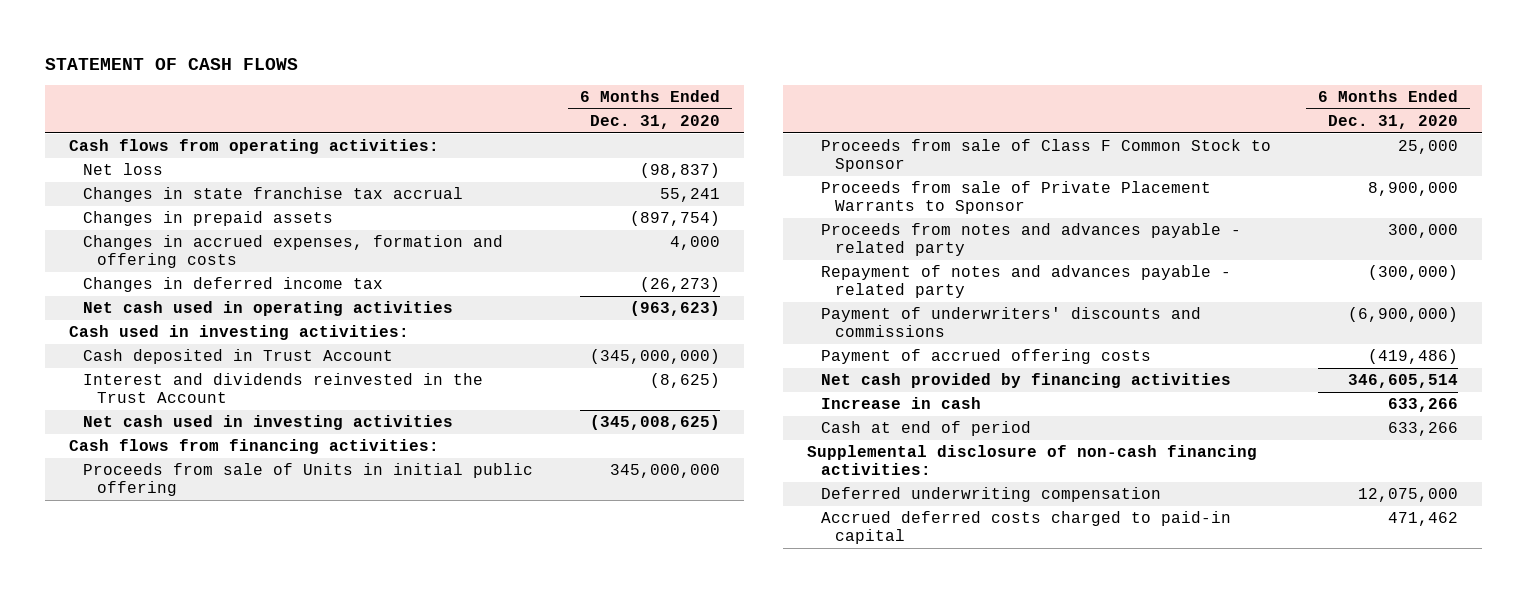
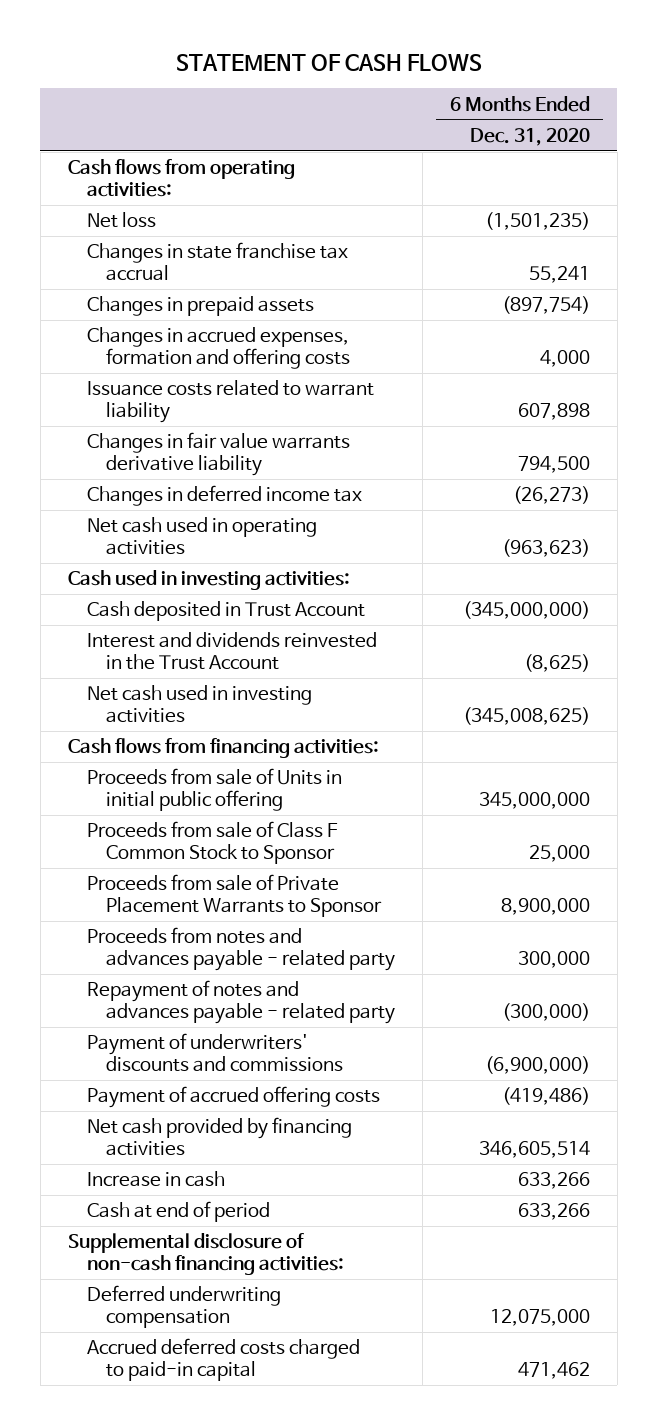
[640,163,721,179] (98,837) -> [484,212,590,231] (1,501,235)
none -> [86,380,374,424] Issuance costs related to warrant liability
none -> [86,432,350,477] Changes in fair value warrants derivative liability

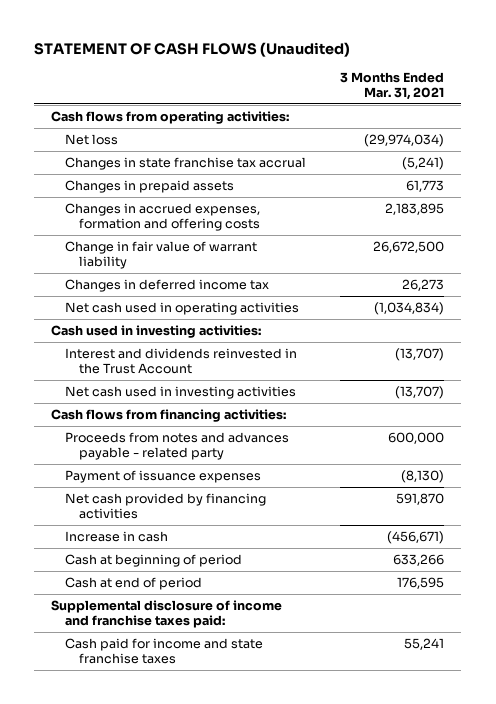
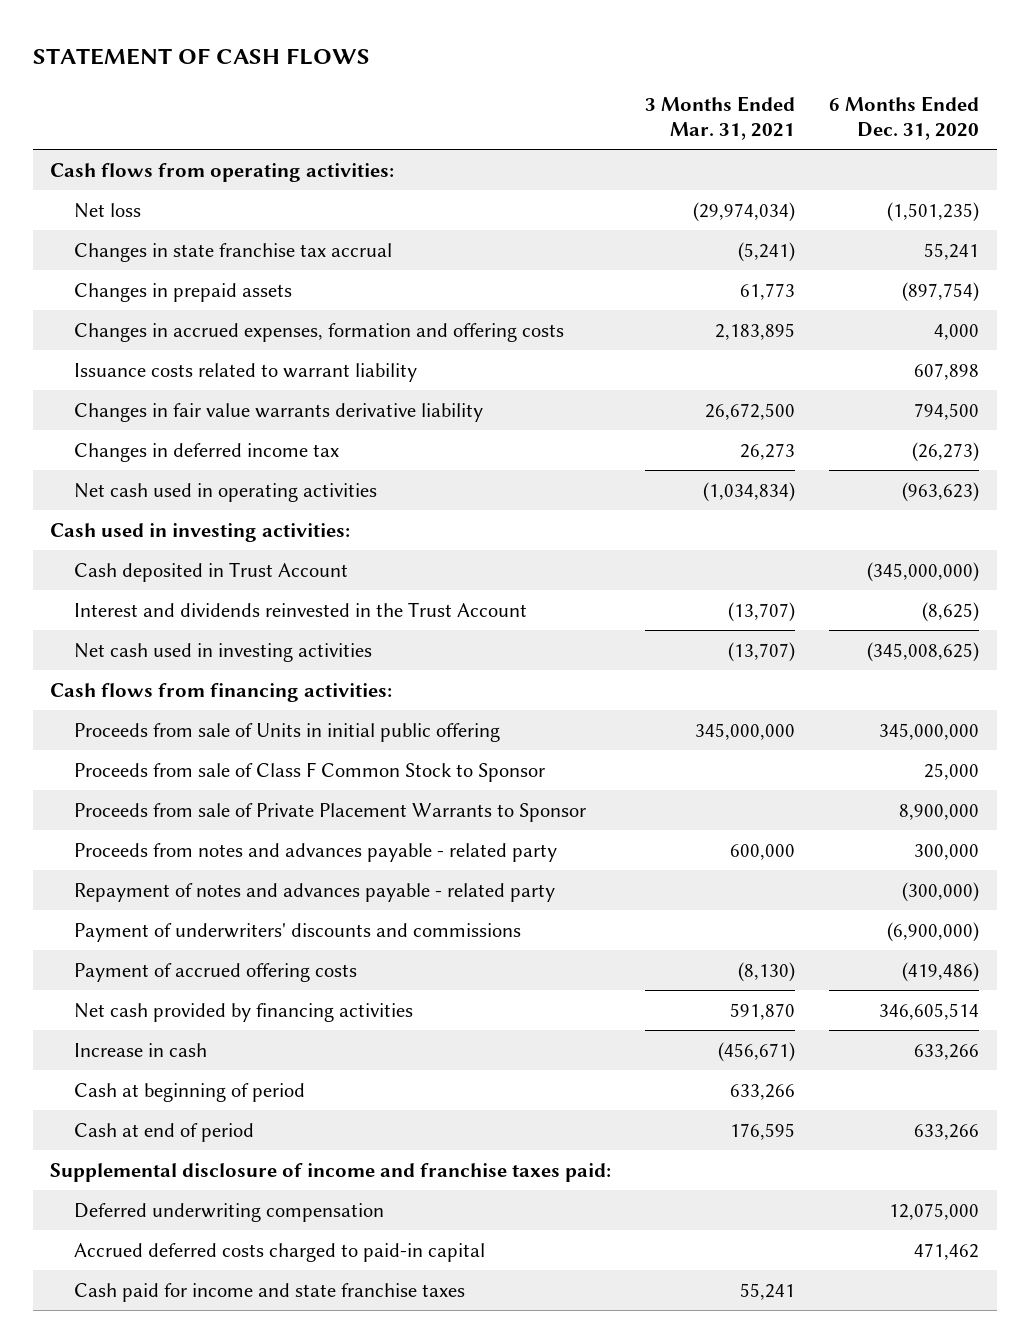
[34,41,351,57] STATEMENT OF CASH FLOWS (Unaudited) -> [32,48,370,66] STATEMENT OF CASH FLOWS
none -> [829,96,980,140] 6 Months Ended Dec. 31, 2020
none -> [74,362,418,382] Issuance costs related to warrant liability
[65,241,258,269] Change in fair value of warrant liability -> [74,402,484,422] Changes in fair value warrants derivative liability
none -> [74,561,349,582] Cash deposited in Trust Account
none -> [74,722,501,742] Proceeds from sale of Units in initial public offering
none -> [74,761,546,782] Proceeds from sale of Class F Common Stock to Sponsor
none -> [74,802,587,822] Proceeds from sale of Private Placement Warrants to Sponsor
none -> [74,882,556,902] Repayment of notes and advances payable - related party
none -> [74,922,522,942] Payment of underwriters' discounts and commissions
[65,470,262,484] Payment of issuance expenses -> [74,962,358,982] Payment of accrued offering costs
none -> [74,1202,385,1222] Deferred underwriting compensation
none -> [74,1242,486,1262] Accrued deferred costs charged to paid-in capital

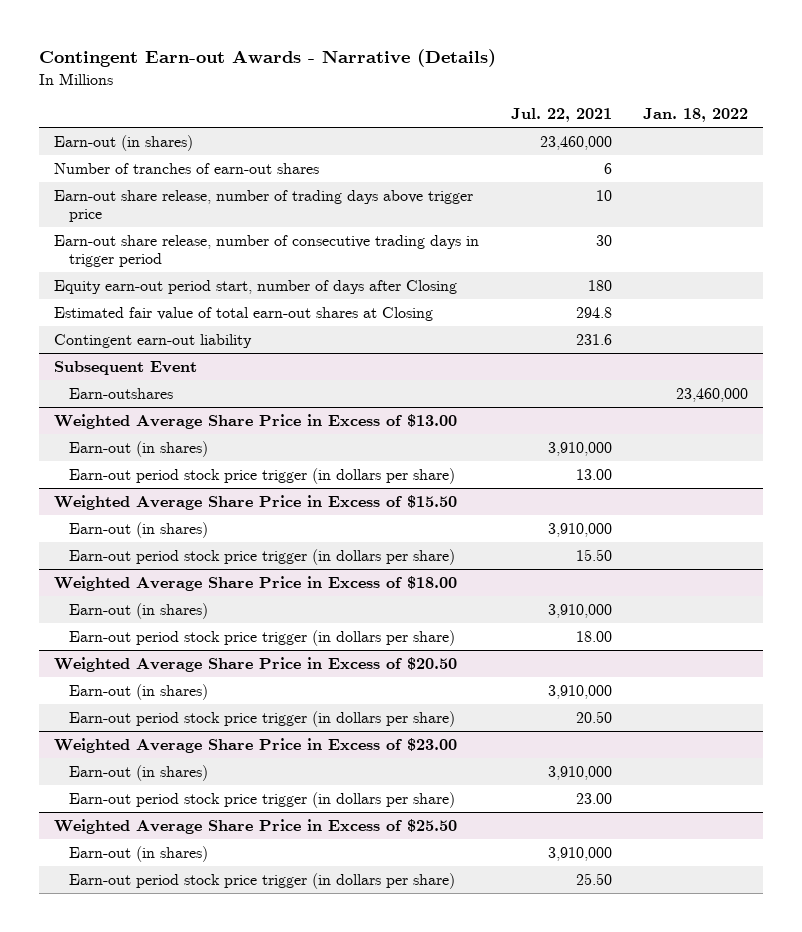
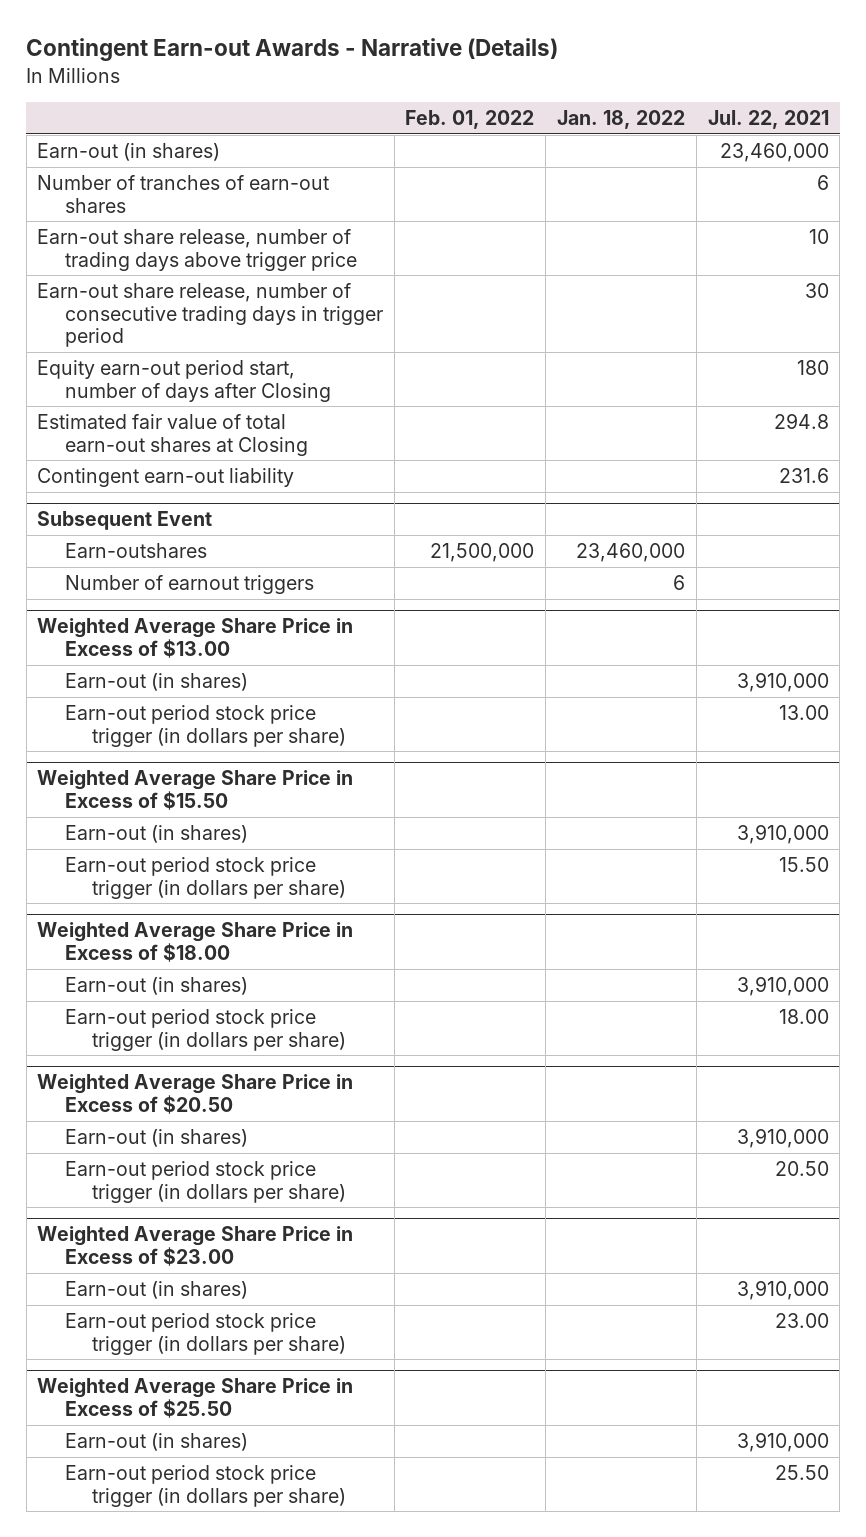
none -> [405,110,535,130] Feb. 01, 2022
none -> [64,575,314,595] Number of earnout triggers

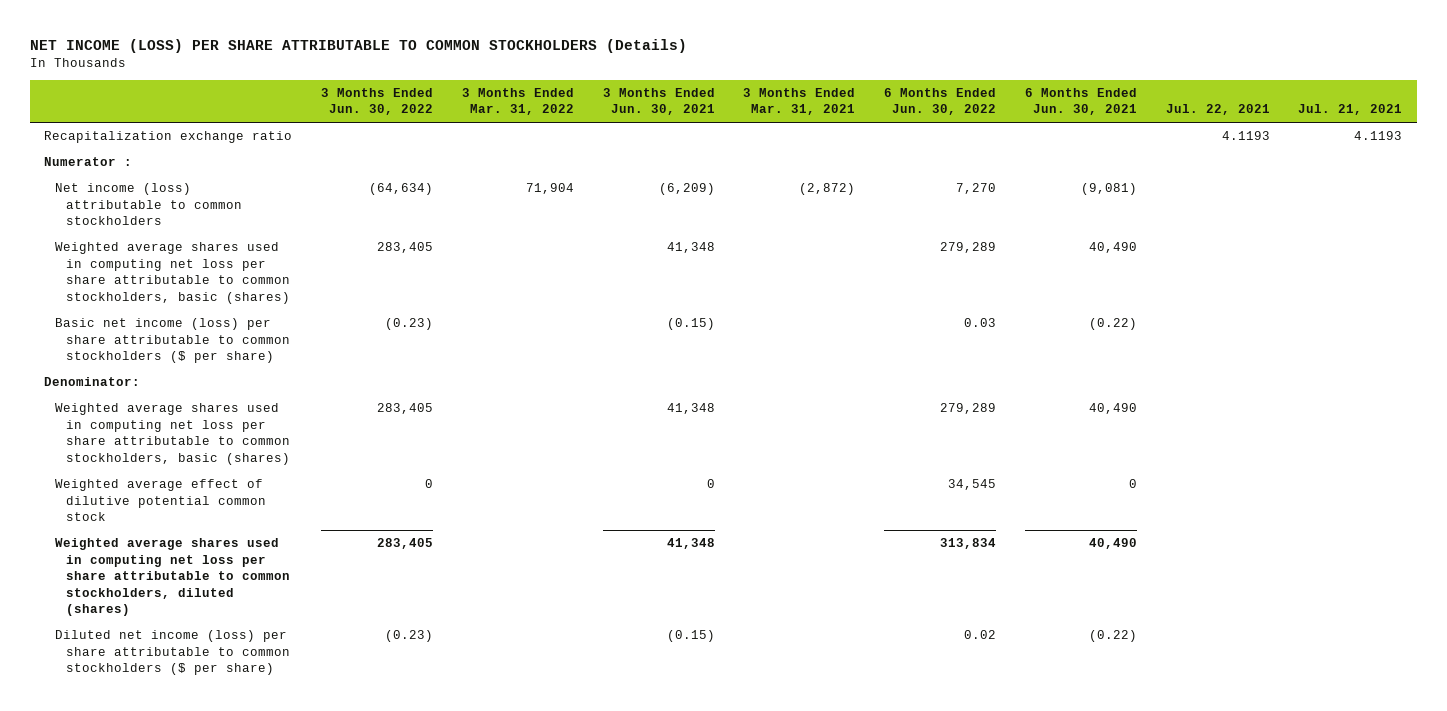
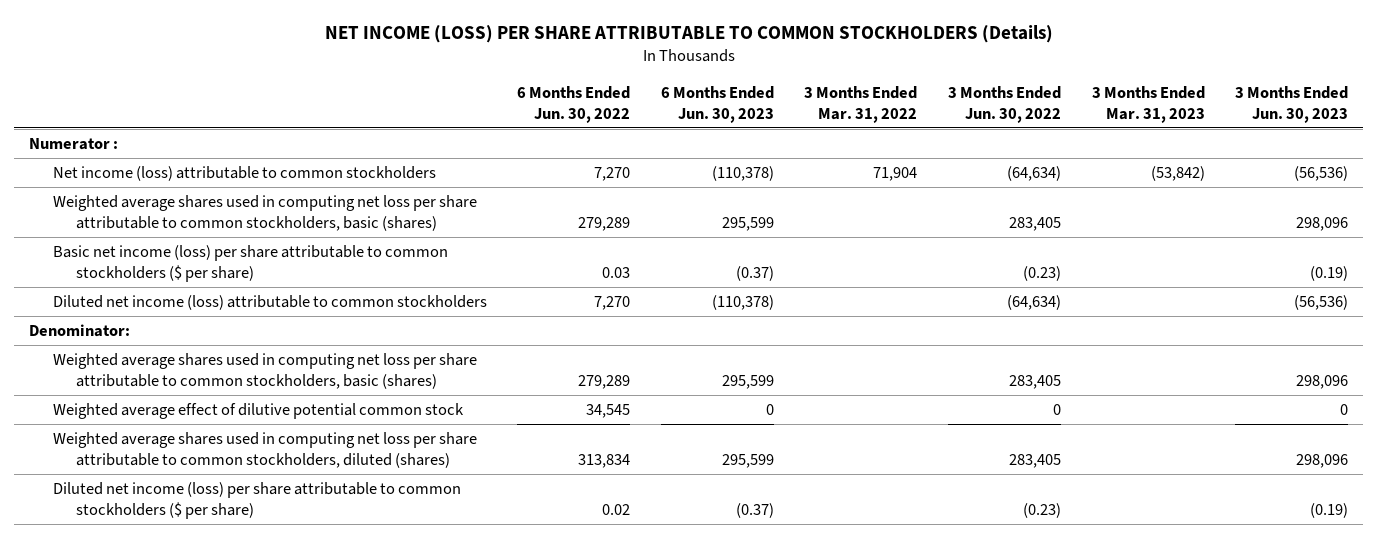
[602,87,715,116] 3 Months Ended Jun. 30, 2021 -> none
[743,87,856,116] 3 Months Ended Mar. 31, 2021 -> none
[1024,87,1137,116] 6 Months Ended Jun. 30, 2021 -> none
[1165,104,1270,116] Jul. 22, 2021 -> none
[1298,104,1403,116] Jul. 21, 2021 -> none
none -> [660,85,774,123] 6 Months Ended Jun. 30, 2023
none -> [1091,85,1205,123] 3 Months Ended Mar. 31, 2023
none -> [1235,85,1349,123] 3 Months Ended Jun. 30, 2023
[44,131,293,144] Recapitalization exchange ratio -> none
none -> [52,294,487,310] Diluted net income (loss) attributable to common stockholders

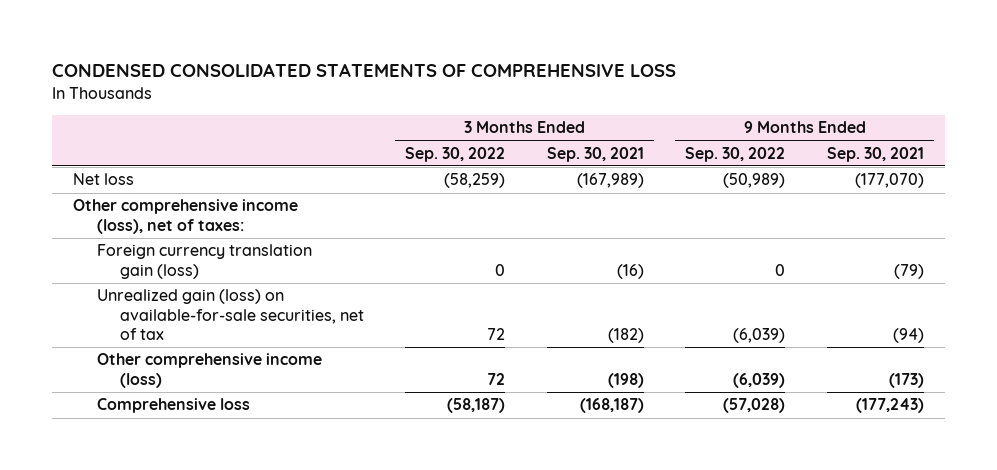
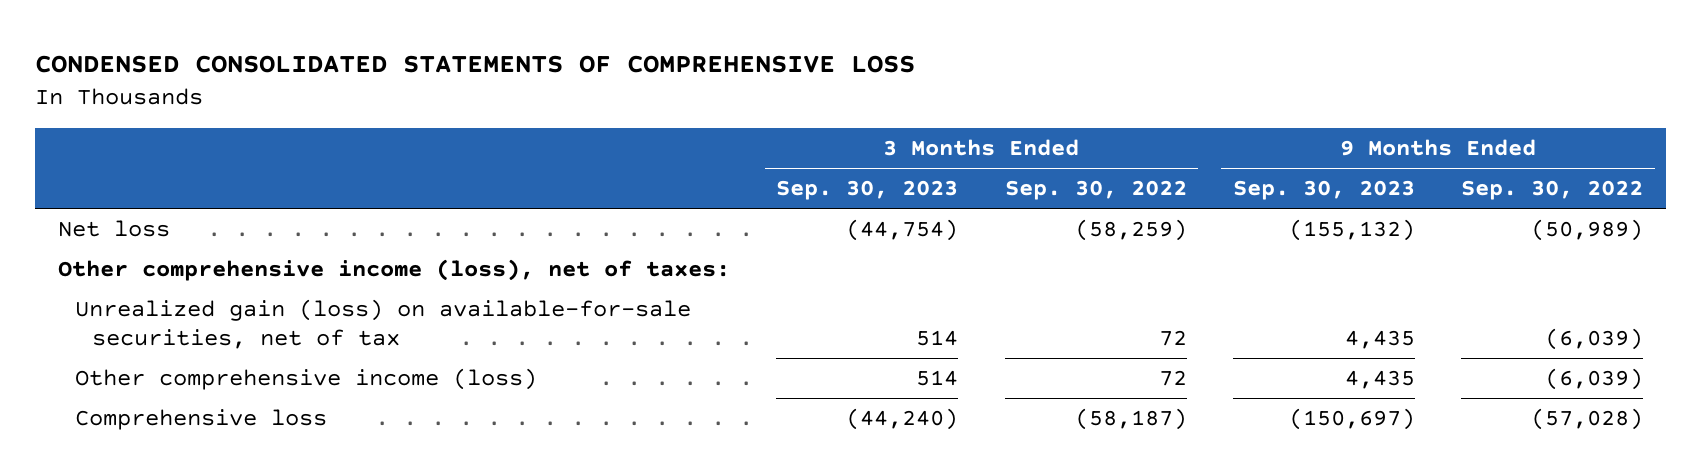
[546,146,644,162] Sep. 30, 2021 -> none
[826,146,924,162] Sep. 30, 2021 -> none
none -> [776,180,959,201] Sep. 30, 2023
none -> [1232,180,1415,201] Sep. 30, 2023
[96,244,312,279] Foreign currency translation gain (loss) -> none

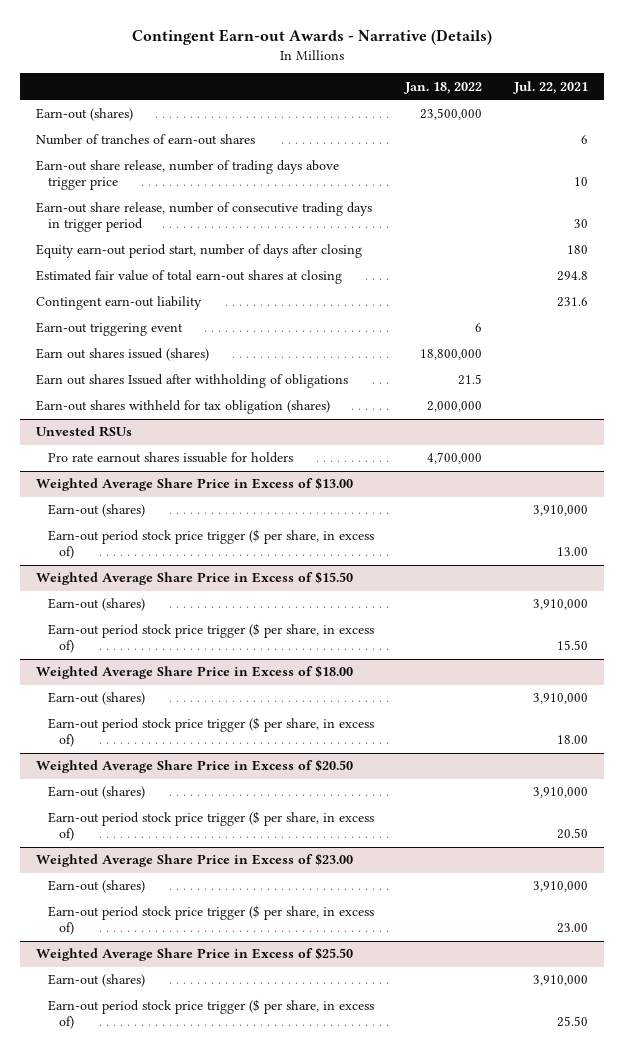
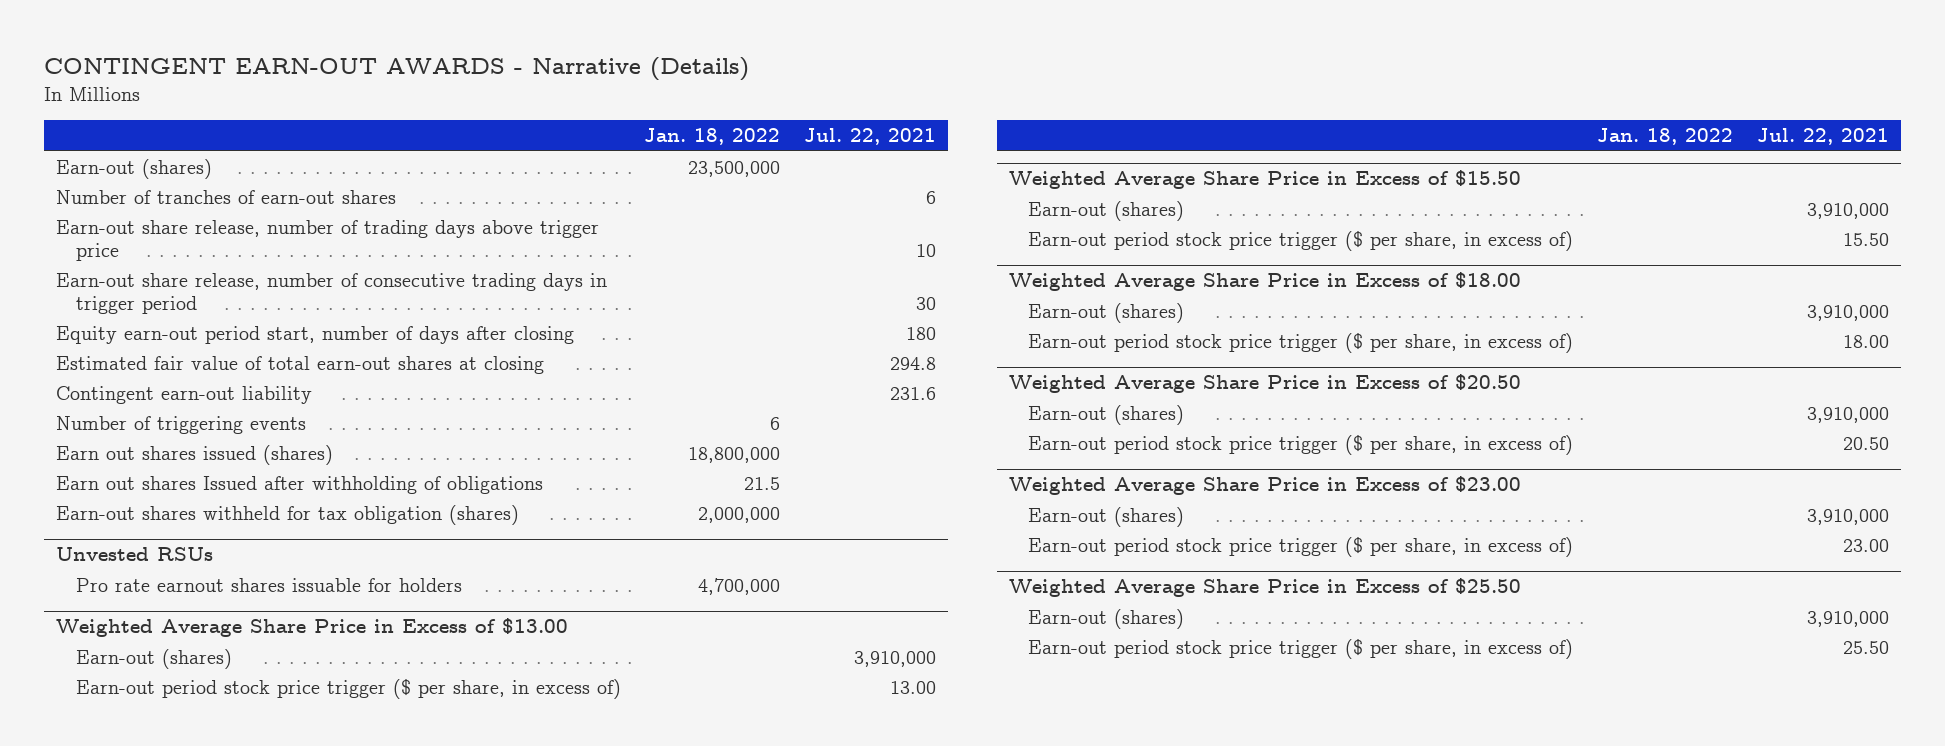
[131,29,492,46] Contingent Earn-out Awards - Narrative (Details) -> [44,57,750,82] CONTINGENT EARN-OUT AWARDS - Narrative (Details)
[35,322,183,337] Earn-out triggering event -> [56,415,307,434] Number of triggering events

